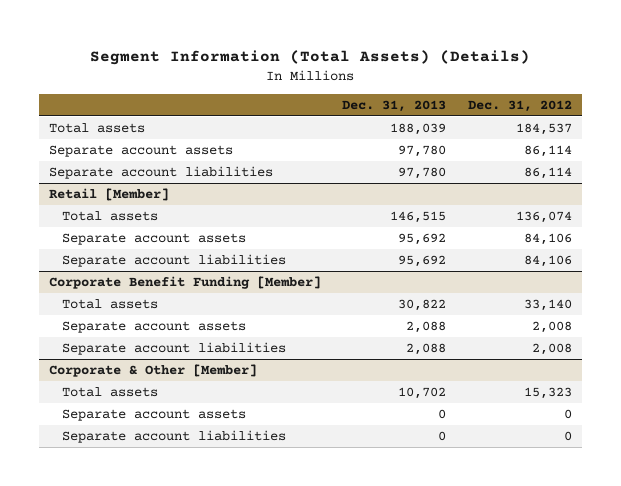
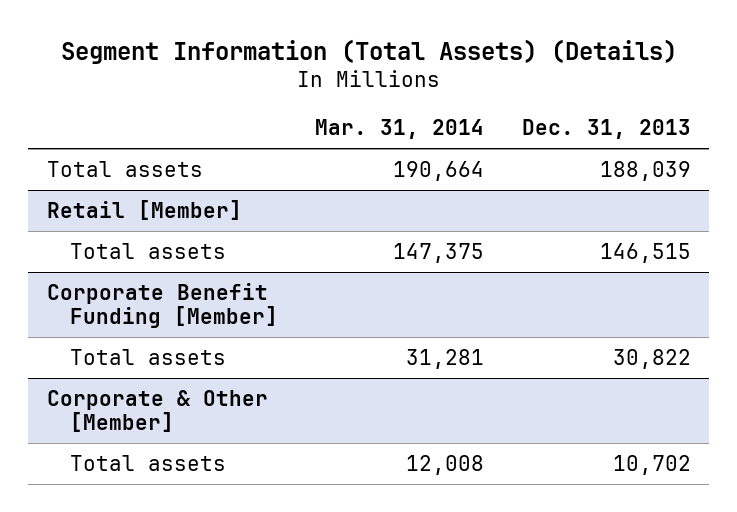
[467,100,572,113] Dec. 31, 2012 -> none
none -> [315,119,485,140] Mar. 31, 2014
[49,145,234,158] Separate account assets -> none
[49,166,274,180] Separate account liabilities -> none
[62,233,247,246] Separate account assets -> none
[62,254,287,268] Separate account liabilities -> none
[62,321,247,334] Separate account assets -> none
[62,342,287,356] Separate account liabilities -> none
[62,409,247,422] Separate account assets -> none
[62,430,287,444] Separate account liabilities -> none

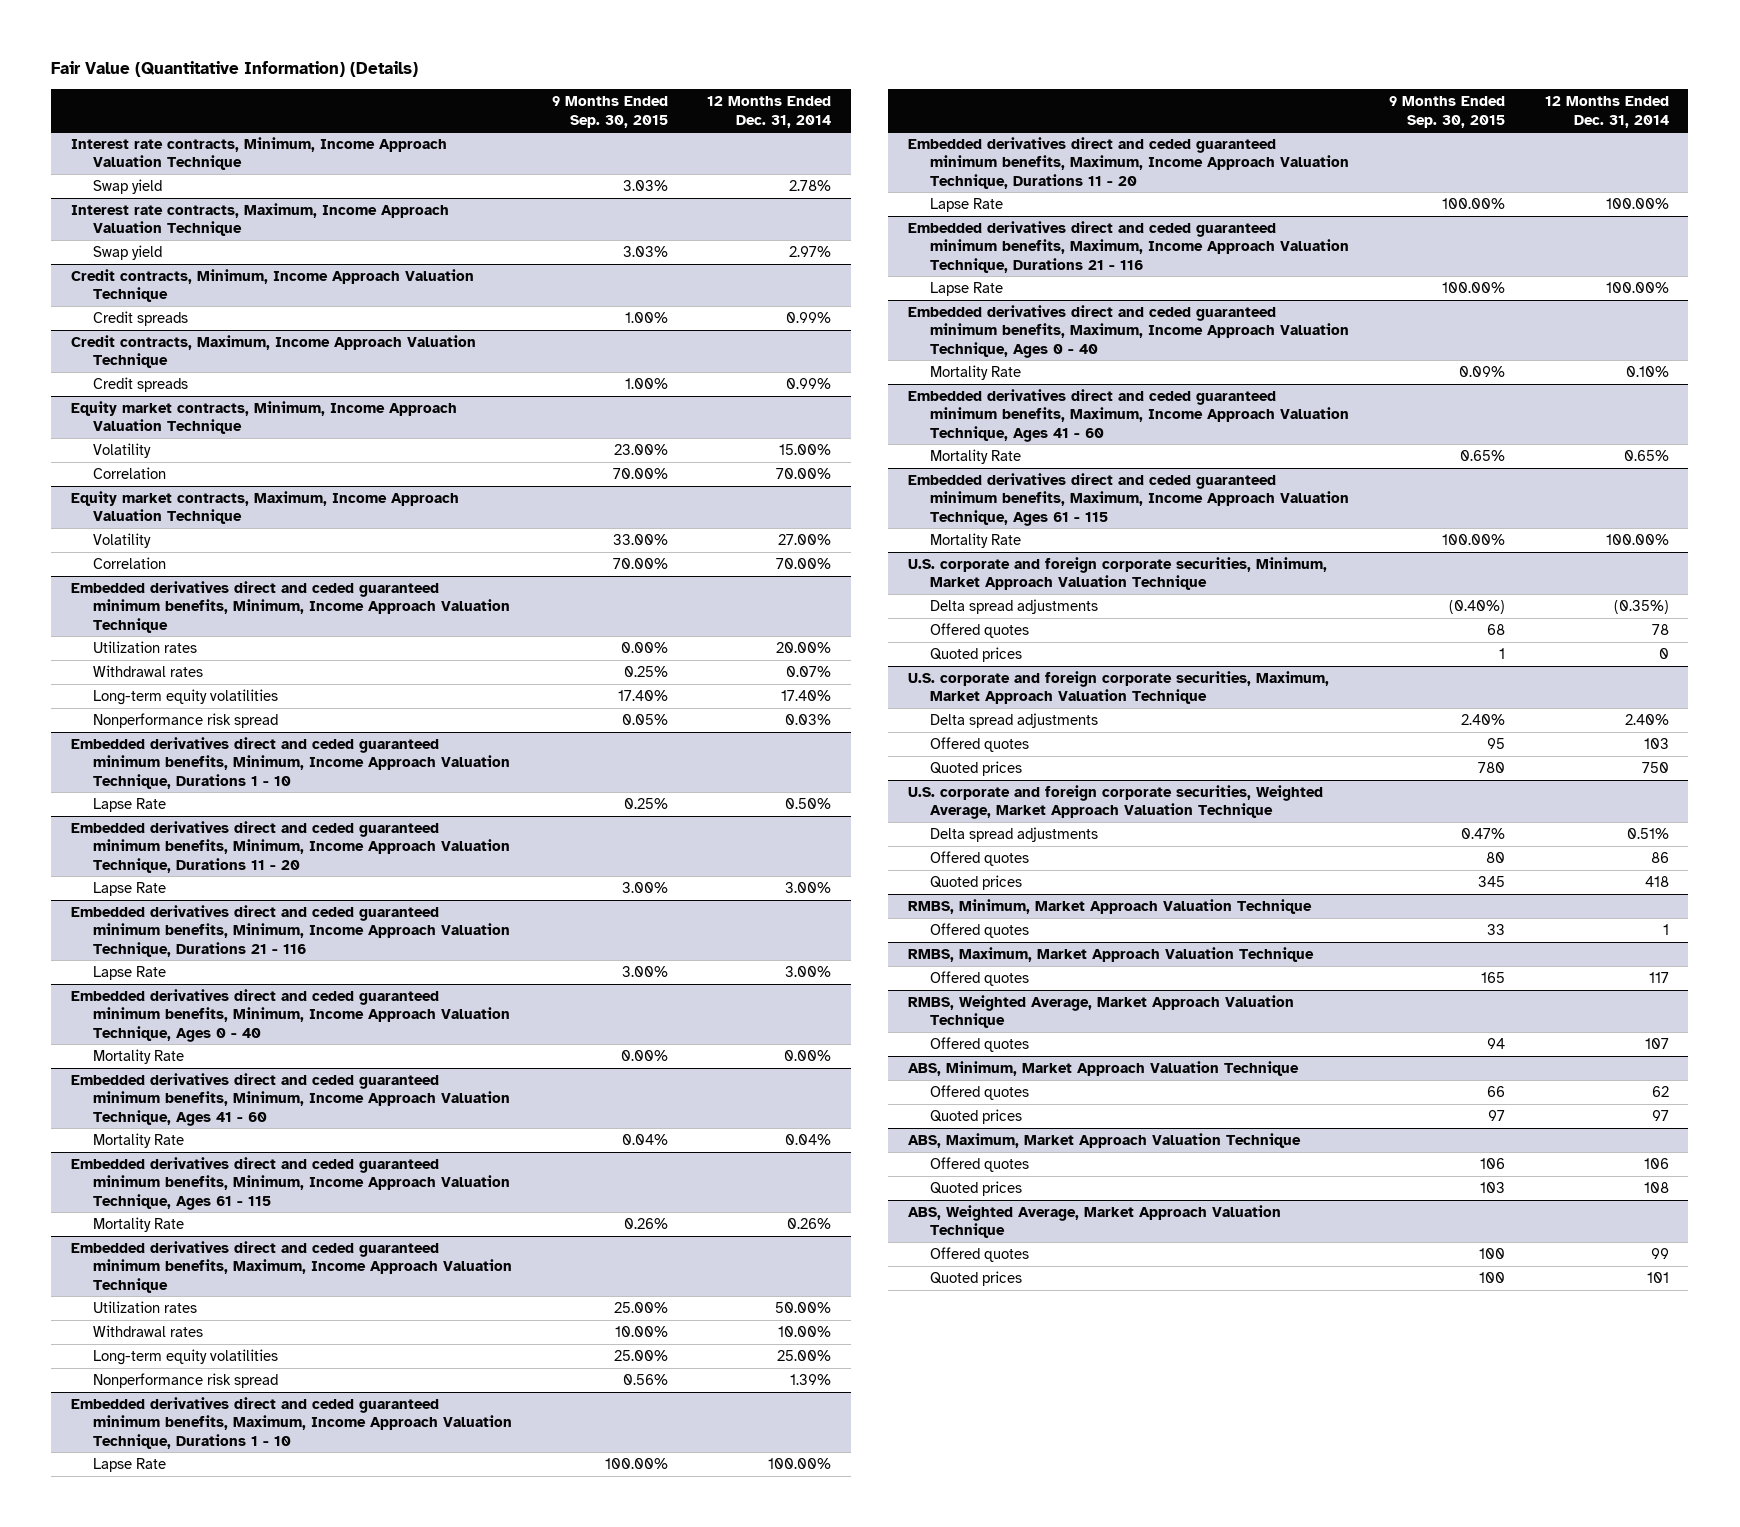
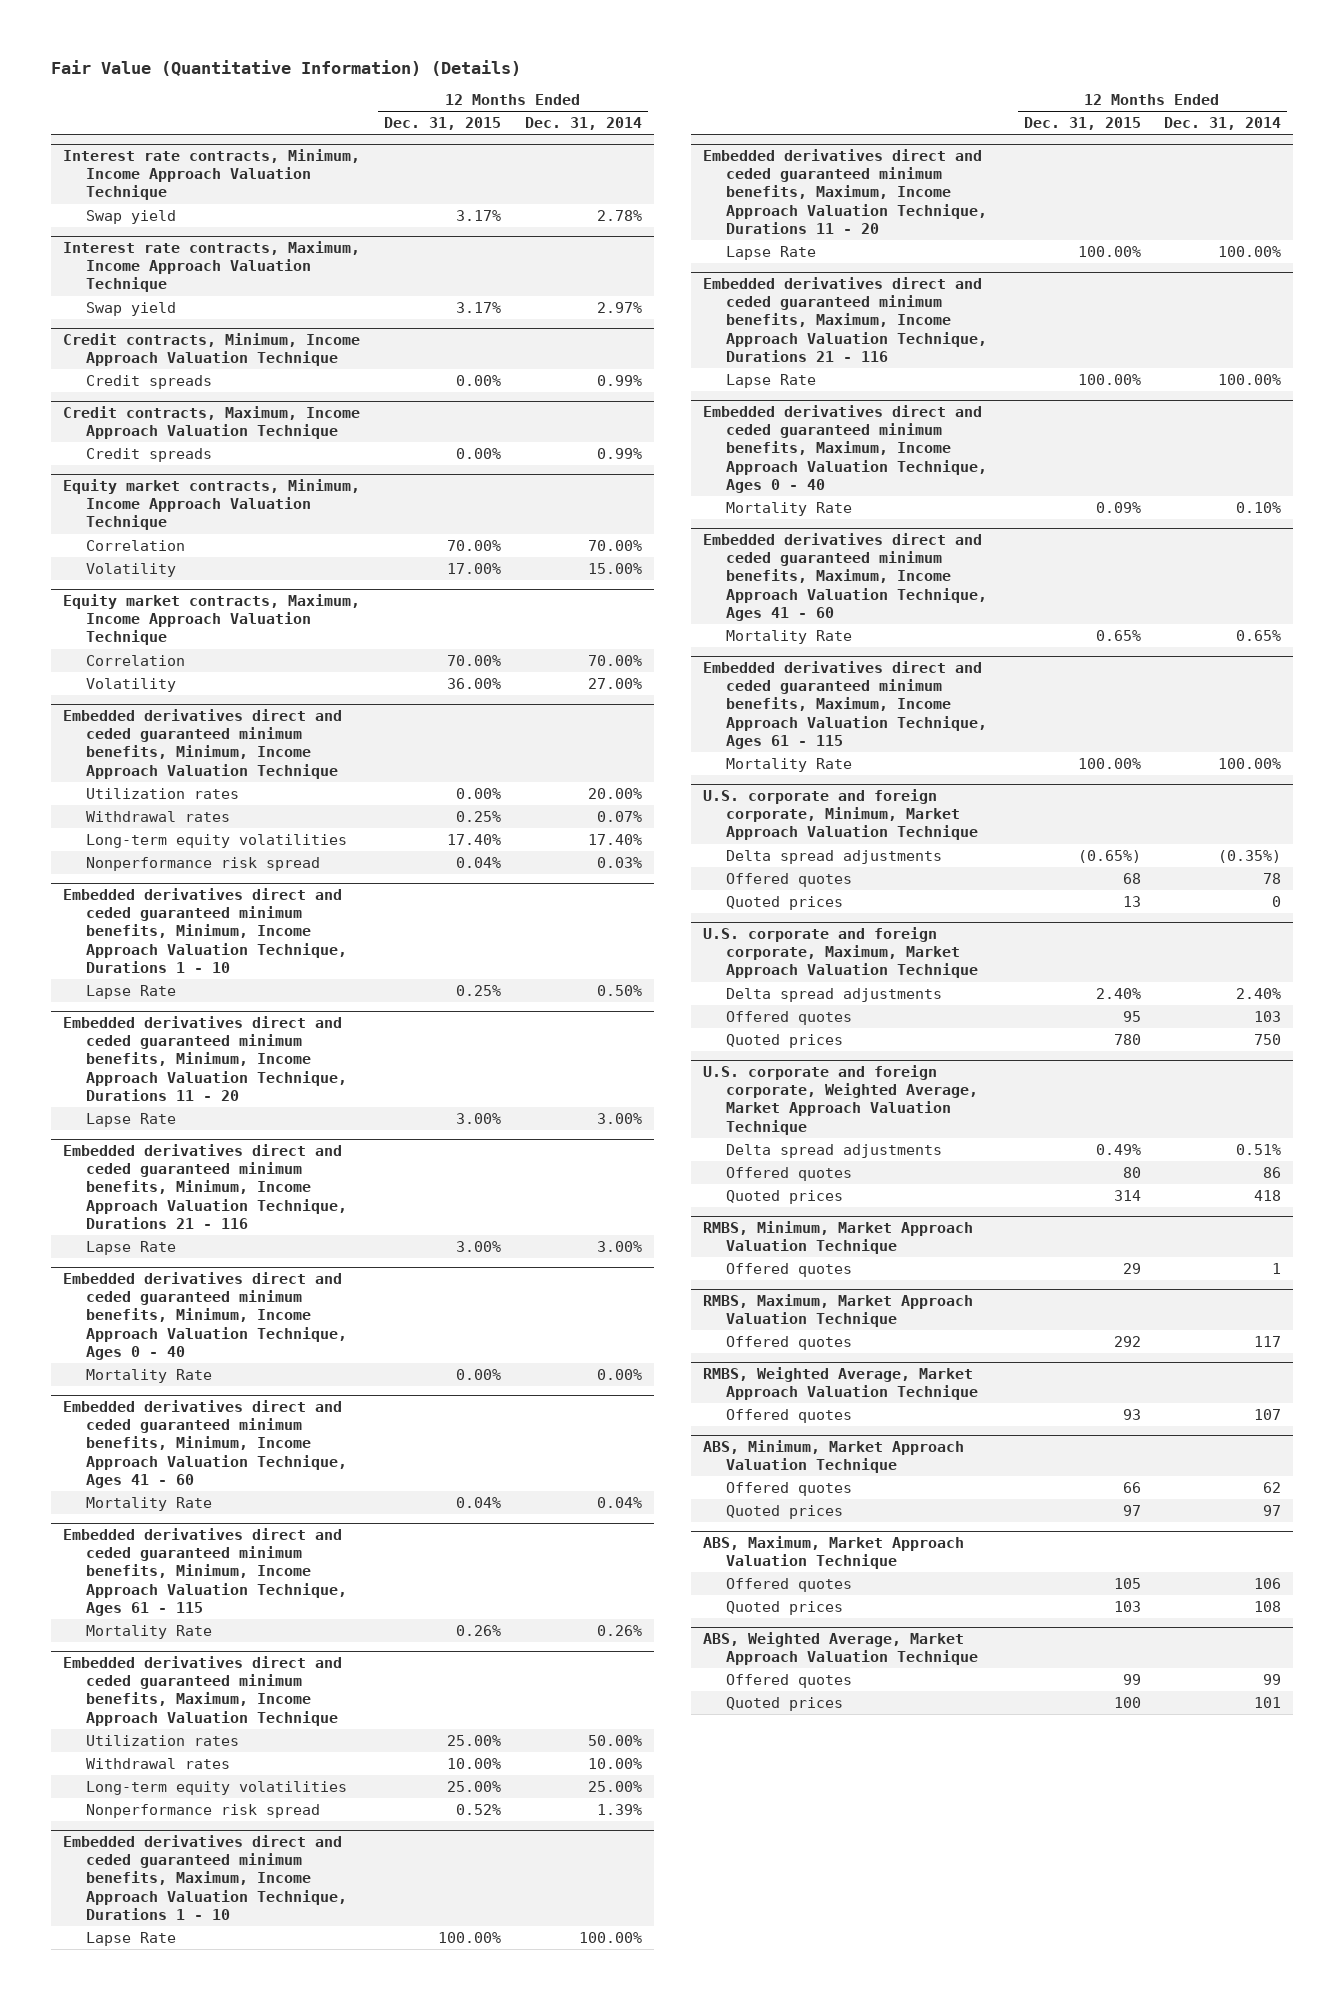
[551,96,668,128] 9 Months Ended Sep. 30, 2015 -> none
none -> [383,117,501,131] Dec. 31, 2015
[92,442,151,458] Volatility -> [85,562,176,577] Volatility
[92,532,151,548] Volatility -> [85,677,176,692] Volatility
[908,556,1328,591] U.S. corporate and foreign corporate securities, Minimum, Market Approach Valuation Technique -> [702,788,978,841] U.S. corporate and foreign corporate, Minimum, Market Approach Valuation Technique
[908,670,1330,705] U.S. corporate and foreign corporate securities, Maximum, Market Approach Valuation Technique -> [702,926,978,979] U.S. corporate and foreign corporate, Maximum, Market Approach Valuation Technique
[908,784,1324,820] U.S. corporate and foreign corporate securities, Weighted Average, Market Approach Valuation Technique -> [702,1064,978,1135] U.S. corporate and foreign corporate, Weighted Average, Market Approach Valuation Technique

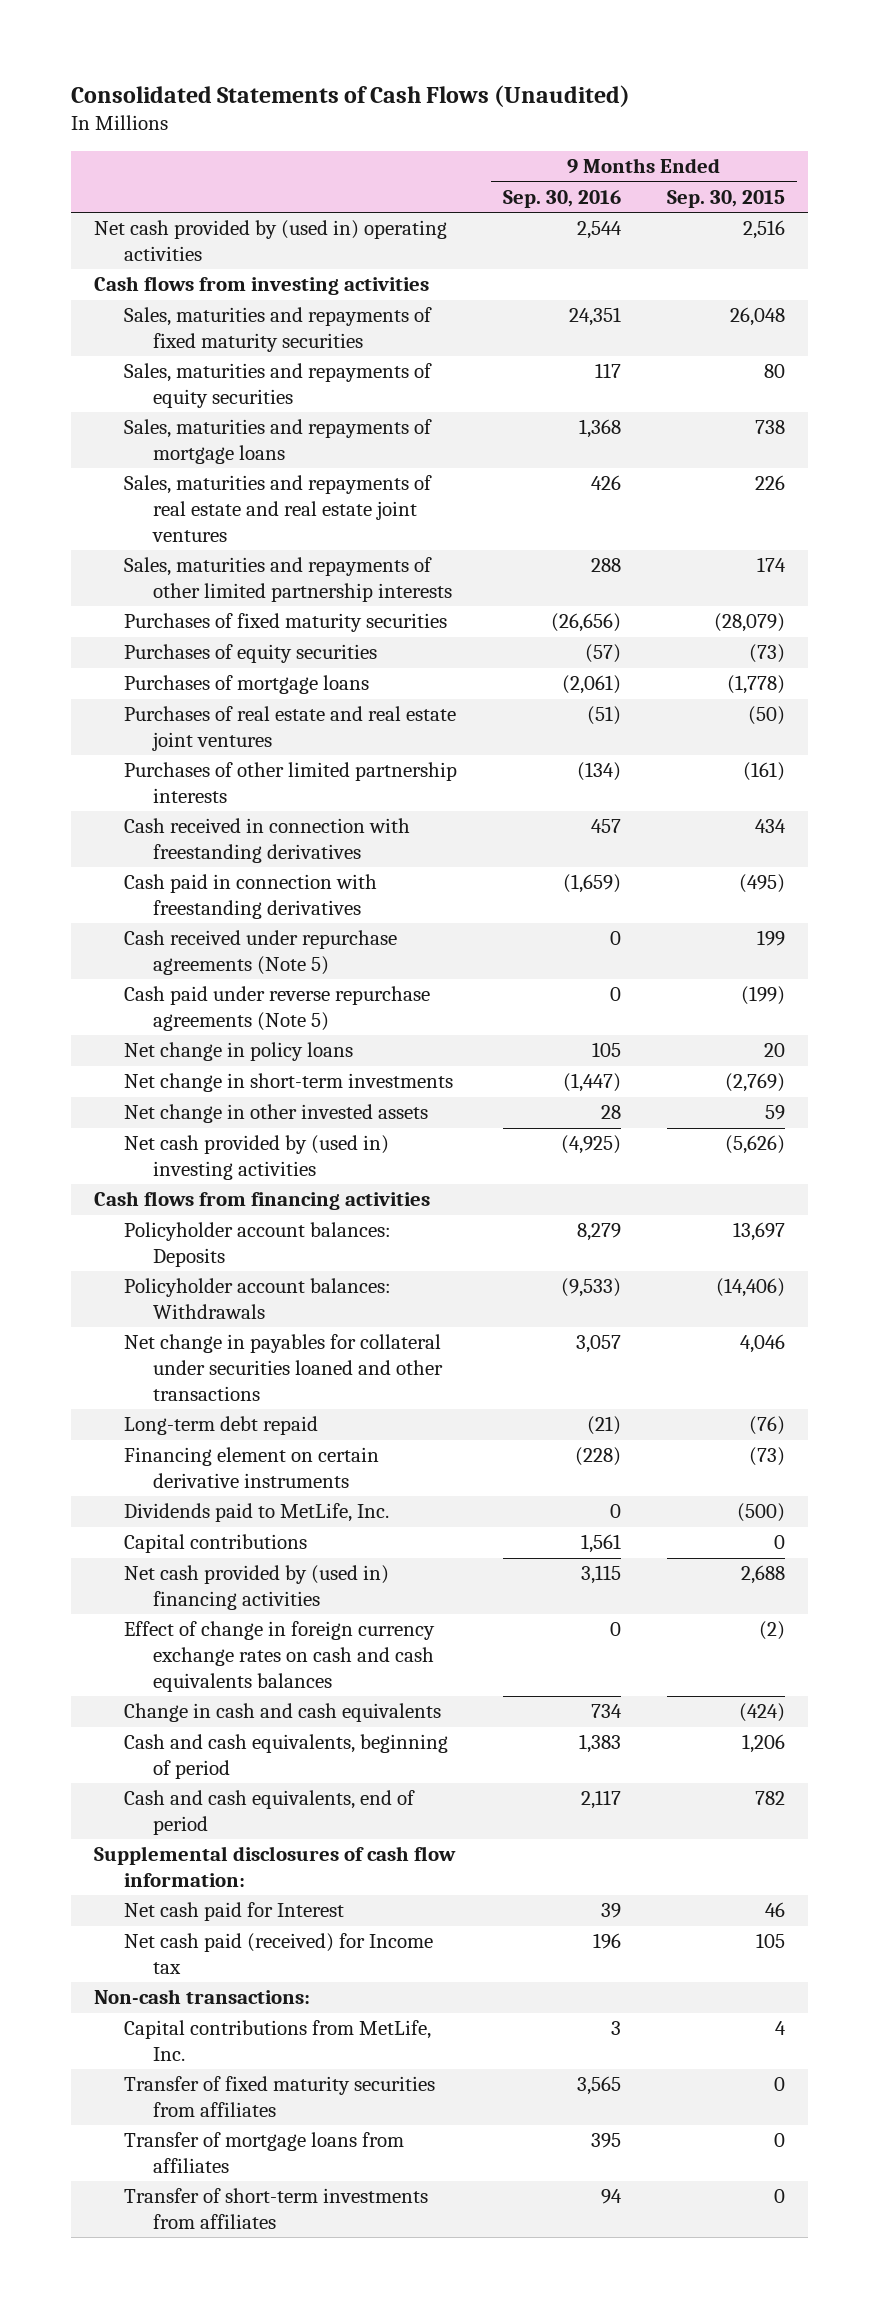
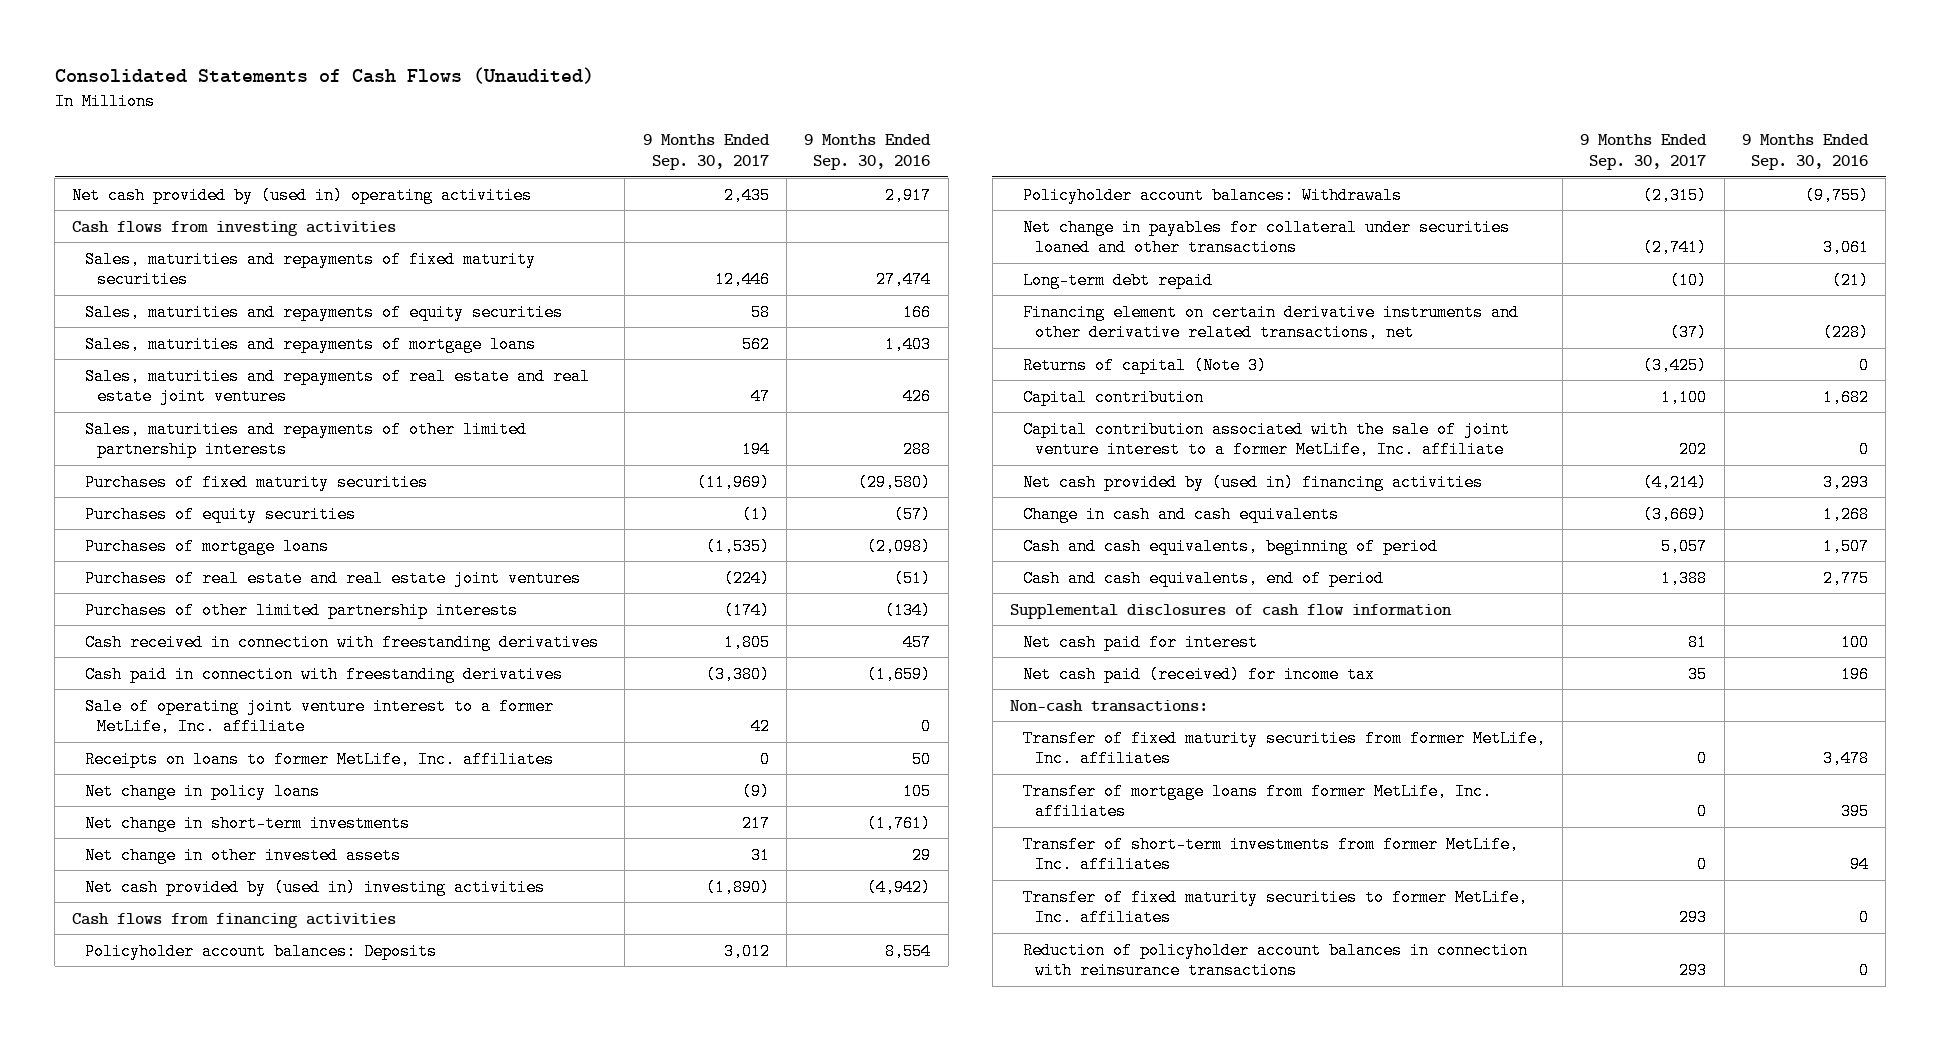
[667,189,786,208] Sep. 30, 2015 -> none
none -> [642,133,770,170] 9 Months Ended Sep. 30, 2017
[576,221,622,240] 2,544 -> [885,186,932,204] 2,917
[568,307,621,327] 24,351 -> [876,271,932,289] 27,474
[594,363,621,379] 117 -> [903,303,932,321] 166
[578,419,621,439] 1,368 -> [885,335,932,353] 1,403
[550,613,621,633] (26,656) -> [858,473,932,491] (29,580)
[561,675,621,695] (2,061) -> [867,537,932,555] (2,098)
[123,930,397,976] Cash received under repurchase agreements (Note 5) -> none
[123,986,430,1032] Cash paid under reverse repurchase agreements (Note 5) -> none
none -> [84,697,554,736] Sale of operating joint venture interest to a former MetLife, Inc. affiliate
none -> [84,750,554,768] Receipts on loans to former MetLife, Inc. affiliates
[562,1073,621,1093] (1,447) -> [867,814,932,832] (1,761)
[600,1105,621,1120] 28 -> [912,846,932,864] 29
[560,1135,621,1155] (4,925) -> [867,878,932,896] (4,942)
[576,1223,621,1242] 8,279 -> [885,942,932,960] 8,554
[560,1278,621,1298] (9,533) -> [1804,186,1869,204] (9,755)
[575,1335,621,1354] 3,057 -> [1822,239,1869,257] 3,061
[123,1503,389,1523] Dividends paid to MetLife, Inc. -> none
[123,1621,435,1692] Effect of change in foreign currency exchange rates on cash and cash equivalents balances -> none
[123,1447,379,1489] Financing element on certain derivative instruments -> [1022,303,1519,342] Financing element on certain derivative instruments and other derivative related transactions, net
none -> [1022,356,1267,374] Returns of capital (Note 3)
[123,1534,307,1554] Capital contributions -> [1022,388,1204,406] Capital contribution
[580,1534,621,1554] 1,561 -> [1822,388,1869,406] 1,682
none -> [1022,420,1510,459] Capital contribution associated with the sale of joint venture interest to a former MetLife, Inc. affiliate
[580,1565,621,1585] 3,115 -> [1822,473,1869,491] 3,293
[590,1704,622,1719] 734 -> [1822,505,1869,523] 1,268
[578,1734,621,1754] 1,383 -> [1822,537,1869,555] 1,507
[580,1790,621,1810] 2,117 -> [1822,569,1869,587] 2,775
[94,1846,457,1888] Supplemental disclosures of cash flow information: -> [1010,603,1453,619] Supplemental disclosures of cash flow information
[123,1902,344,1922] Net cash paid for Interest -> [1022,633,1258,651] Net cash paid for interest
[600,1903,621,1919] 39 -> [1840,633,1869,651] 100
[123,1933,433,1975] Net cash paid (received) for Income tax -> [1022,665,1375,683] Net cash paid (received) for income tax
[123,2020,431,2062] Capital contributions from MetLife, Inc. -> none
[123,2076,435,2118] Transfer of fixed maturity securities from affiliates -> [1022,729,1546,768] Transfer of fixed maturity securities from former MetLife, Inc. affiliates
[576,2076,621,2096] 3,565 -> [1822,750,1869,768] 3,478
[123,2132,404,2174] Transfer of mortgage loans from affiliates -> [1022,782,1492,821] Transfer of mortgage loans from former MetLife, Inc. affiliates
[123,2188,428,2230] Transfer of short-term investments from affiliates -> [1022,835,1519,874] Transfer of short-term investments from former MetLife, Inc. affiliates
none -> [1022,888,1528,927] Transfer of fixed maturity securities to former MetLife, Inc. affiliates
none -> [1022,941,1528,980] Reduction of policyholder account balances in connection with reinsurance transactions

